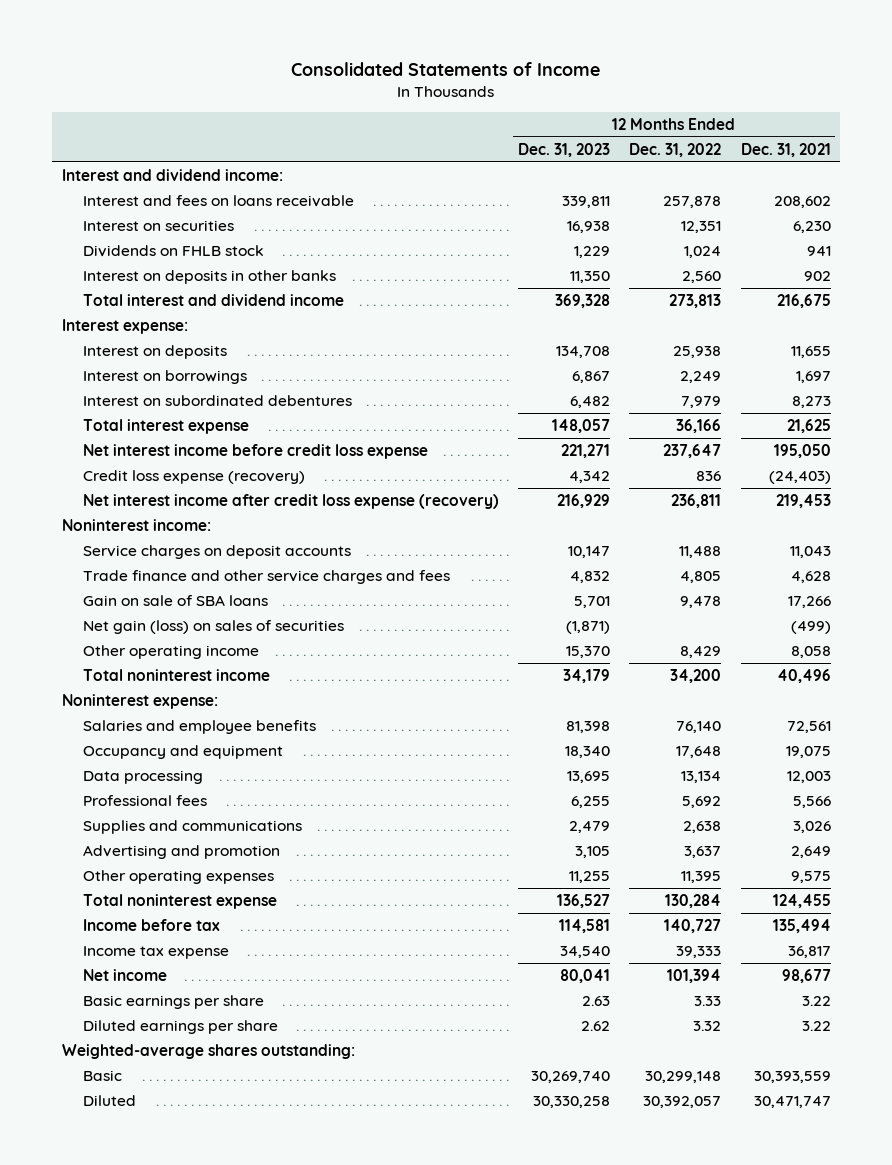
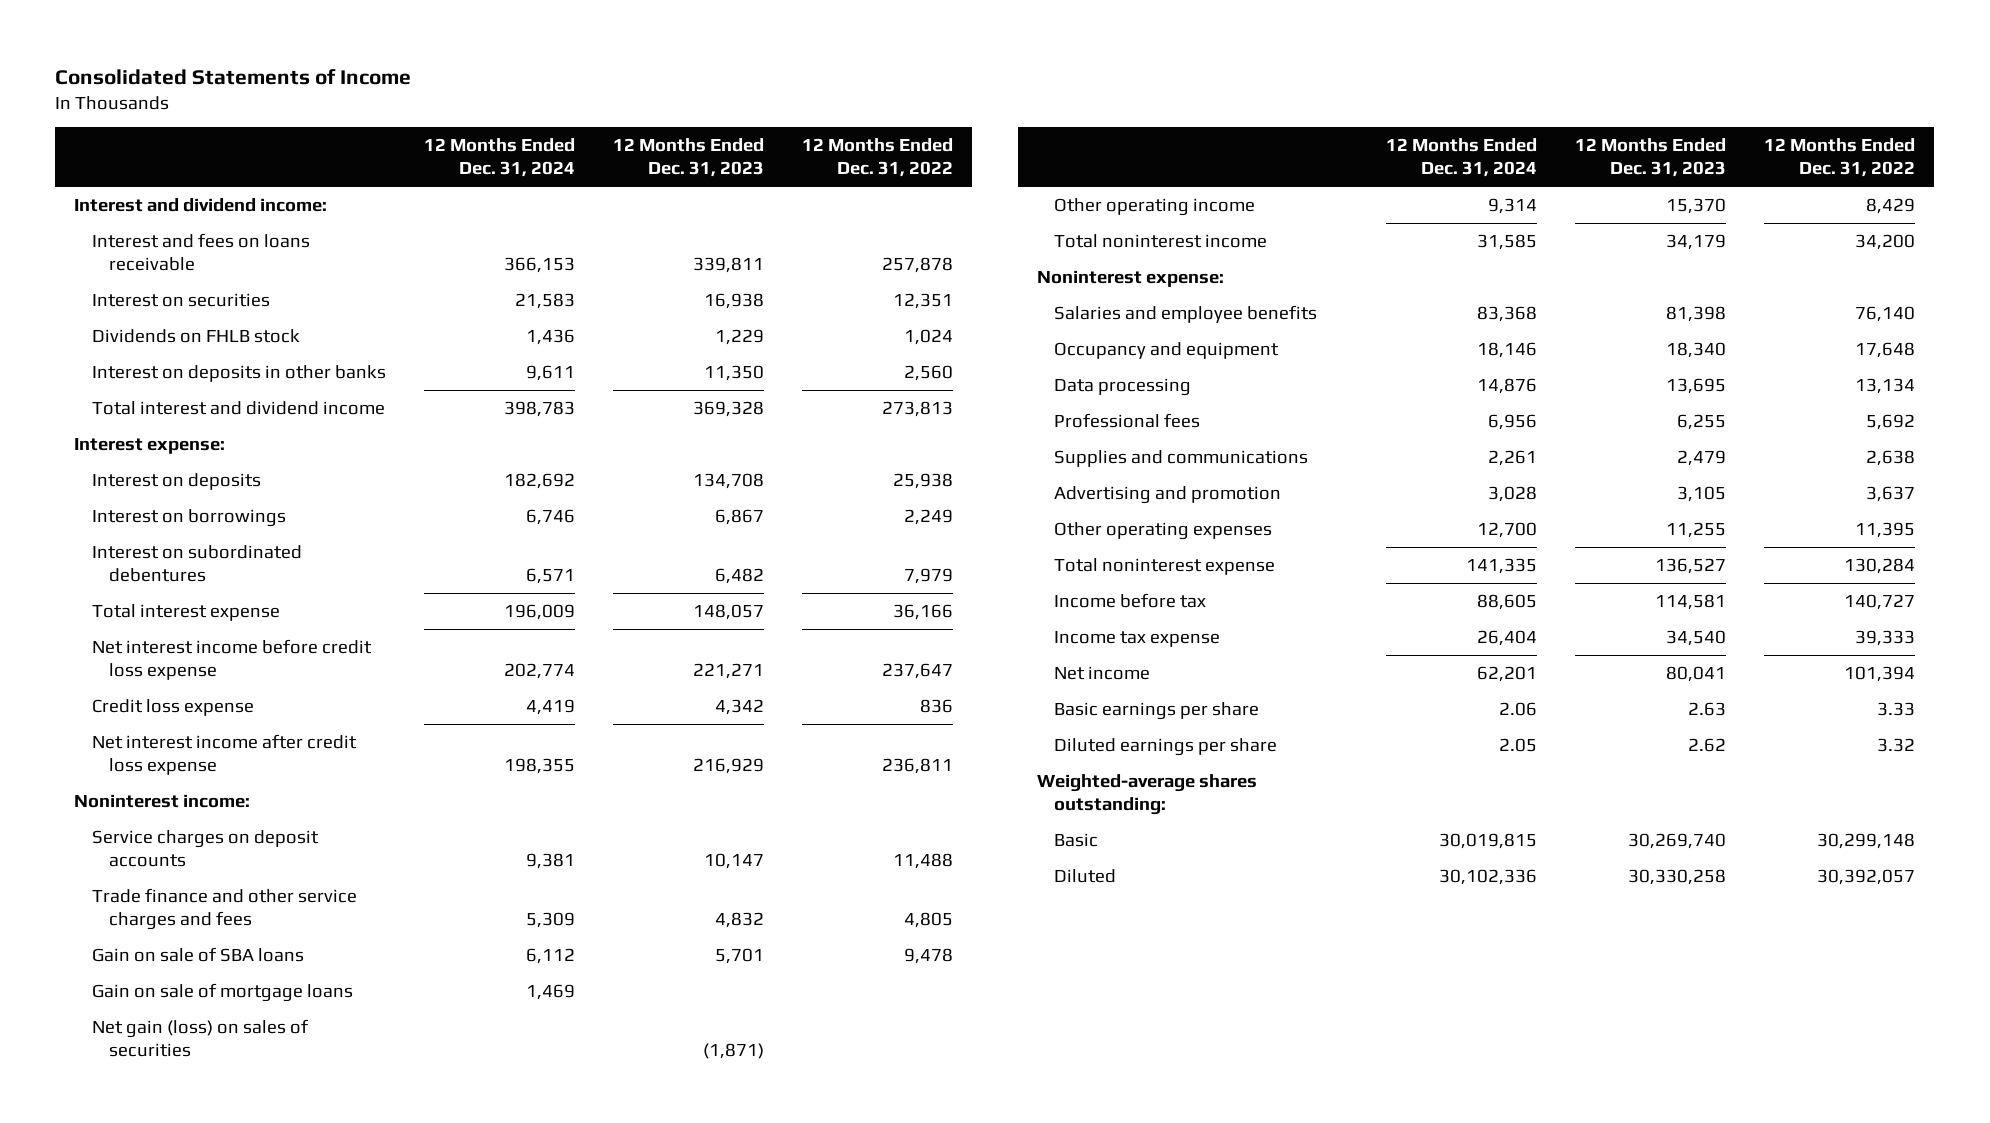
[740,142,831,157] Dec. 31, 2021 -> none
none -> [423,138,575,178] 12 Months Ended Dec. 31, 2024
[83,469,306,484] Credit loss expense (recovery) -> [91,699,254,717] Credit loss expense
[83,493,500,509] Net interest income after credit loss expense (recovery) -> [91,734,357,776] Net interest income after credit loss expense
none -> [91,983,353,1003] Gain on sale of mortgage loans

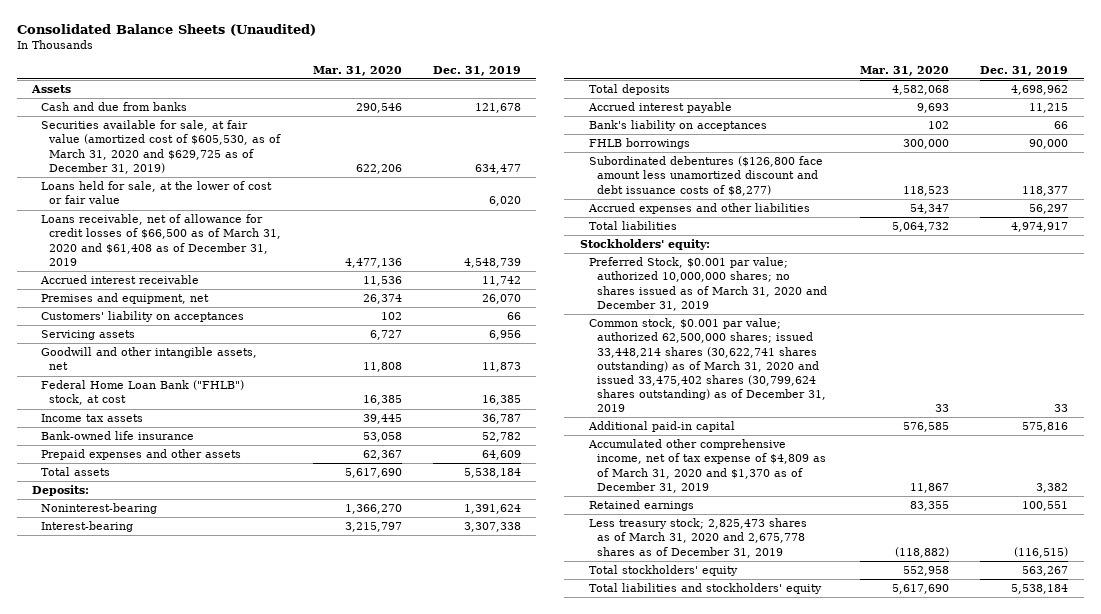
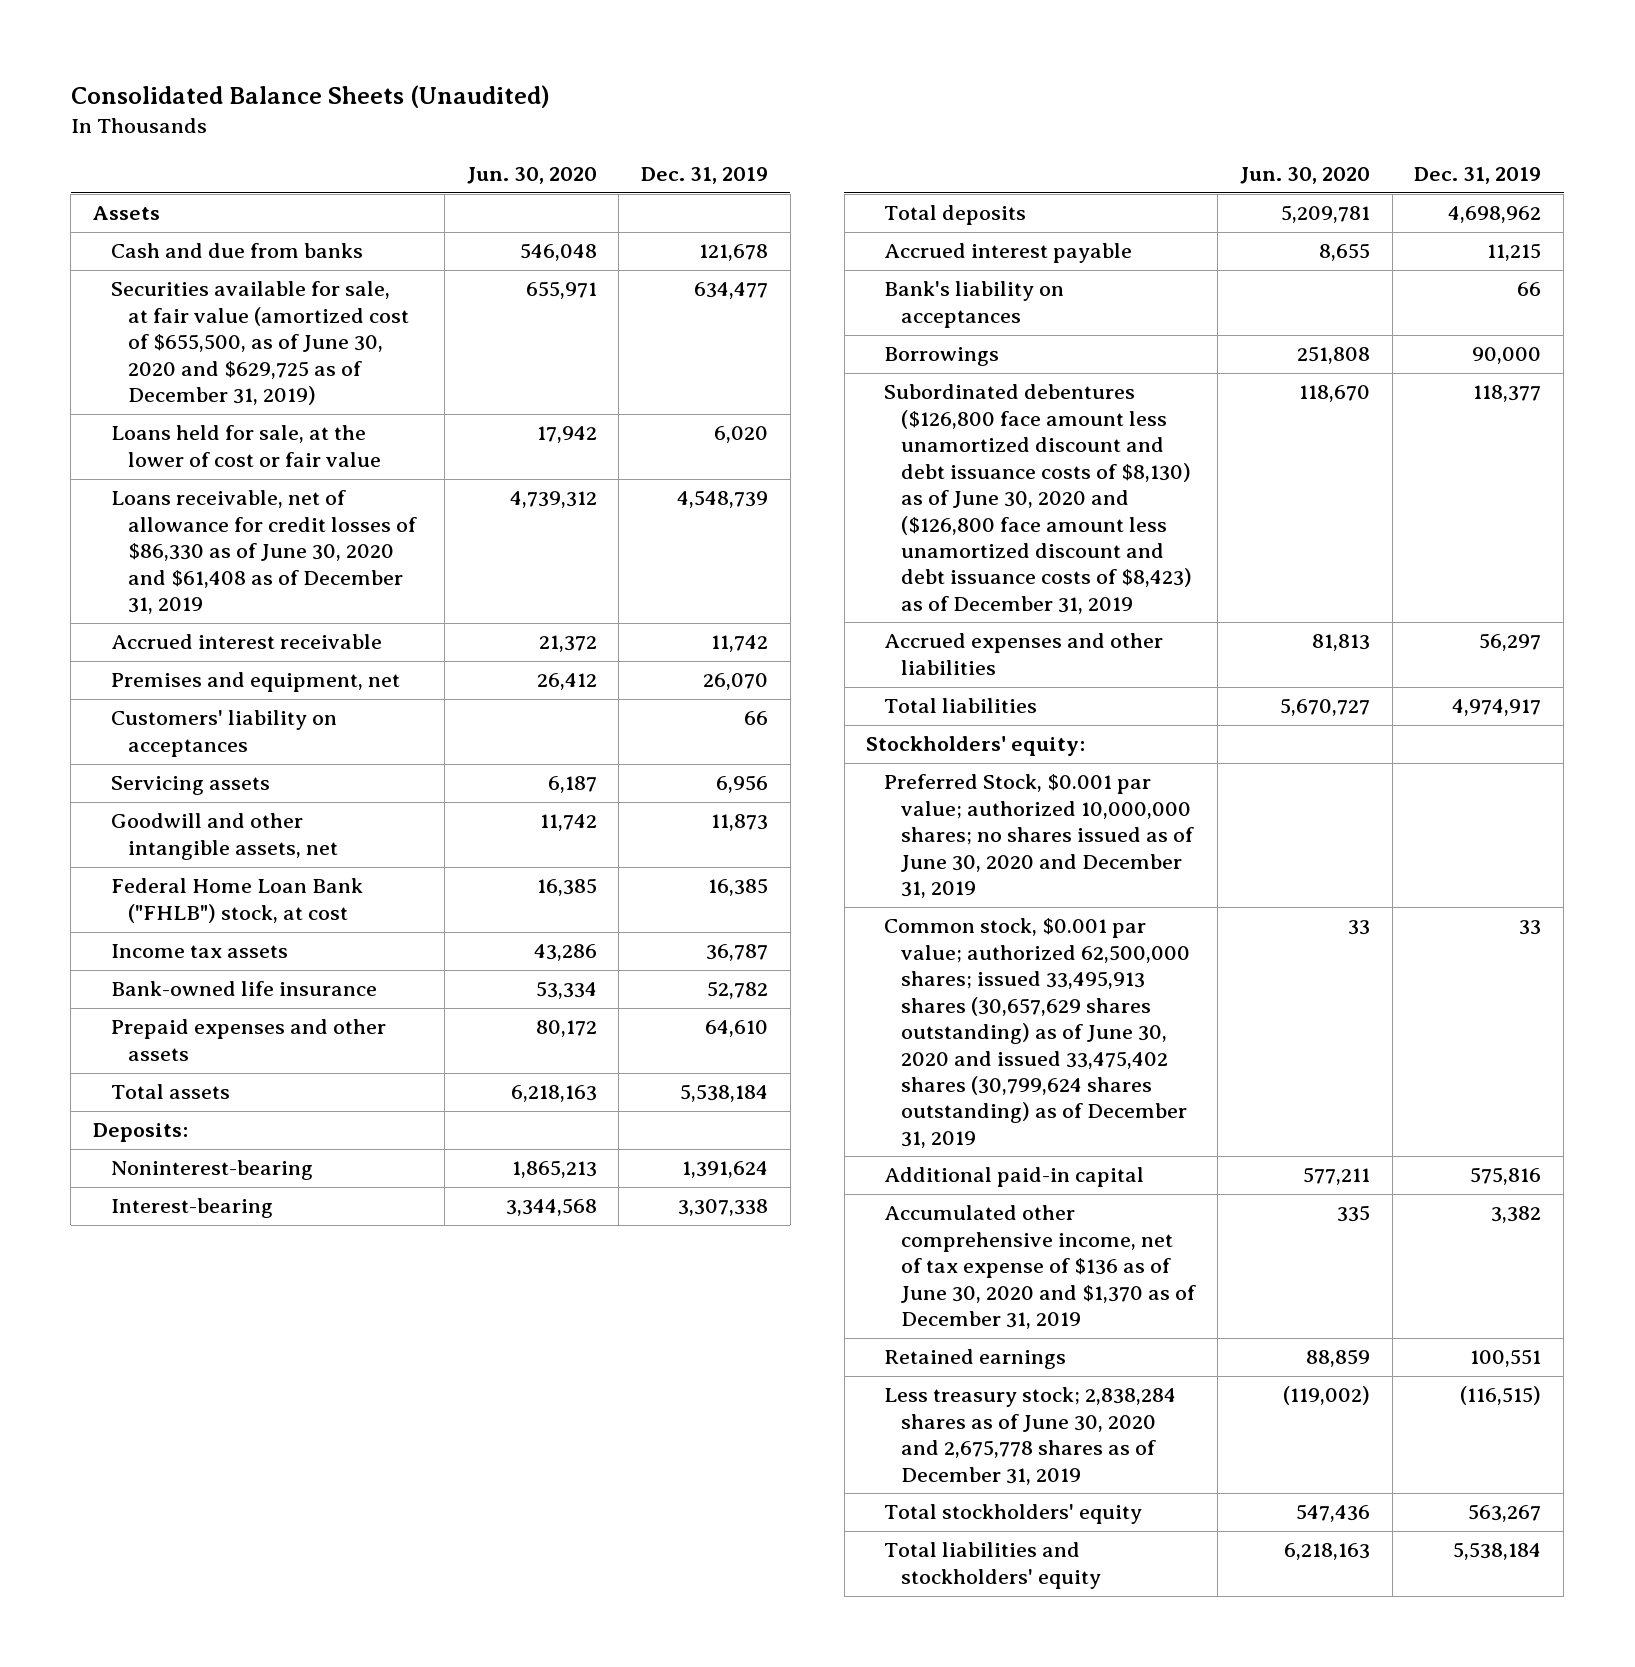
[312,65,402,76] Mar. 31, 2020 -> none
none -> [466,167,597,185] Jun. 30, 2020
[40,120,282,174] Securities available for sale, at fair value (amortized cost of $605,530, as of March 31, 2020 and $629,725 as of December 31, 2019) -> [110,281,410,406] Securities available for sale, at fair value (amortized cost of $655,500, as of June 30, 2020 and $629,725 as of December 31, 2019)
[40,214,282,266] Loans receivable, net of allowance for credit losses of $66,500 as of March 31, 2020 and $61,408 as of December 31, 2019 -> [110,490,418,615] Loans receivable, net of allowance for credit losses of $86,330 as of June 30, 2020 and $61,408 as of December 31, 2019
[481,450,521,461] 64,609 -> [705,1020,769,1038] 64,610
[588,138,690,150] FHLB borrowings -> [883,347,999,367] Borrowings
[588,156,823,196] Subordinated debentures ($126,800 face amount less unamortized discount and debt issuance costs of $8,277) -> [883,384,1193,614] Subordinated debentures ($126,800 face amount less unamortized discount and debt issuance costs of $8,130) as of June 30, 2020 and ($126,800 face amount less unamortized discount and debt issuance costs of $8,423) as of December 31, 2019
[588,257,828,311] Preferred Stock, $0.001 par value; authorized 10,000,000 shares; no shares issued as of March 31, 2020 and December 31, 2019 -> [883,774,1195,899] Preferred Stock, $0.001 par value; authorized 10,000,000 shares; no shares issued as of June 30, 2020 and December 31, 2019
[588,318,827,413] Common stock, $0.001 par value; authorized 62,500,000 shares; issued 33,448,214 shares (30,622,741 shares outstanding) as of March 31, 2020 and issued 33,475,402 shares (30,799,624 shares outstanding) as of December 31, 2019 -> [883,918,1191,1148] Common stock, $0.001 par value; authorized 62,500,000 shares; issued 33,495,913 shares (30,657,629 shares outstanding) as of June 30, 2020 and issued 33,475,402 shares (30,799,624 shares outstanding) as of December 31, 2019
[587,439,827,493] Accumulated other comprehensive income, net of tax expense of $4,809 as of March 31, 2020 and $1,370 as of December 31, 2019 -> [883,1205,1197,1330] Accumulated other comprehensive income, net of tax expense of $136 as of June 30, 2020 and $1,370 as of December 31, 2019
[588,518,807,558] Less treasury stock; 2,825,473 shares as of March 31, 2020 and 2,675,778 shares as of December 31, 2019 -> [883,1387,1176,1485] Less treasury stock; 2,838,284 shares as of June 30, 2020 and 2,675,778 shares as of December 31, 2019

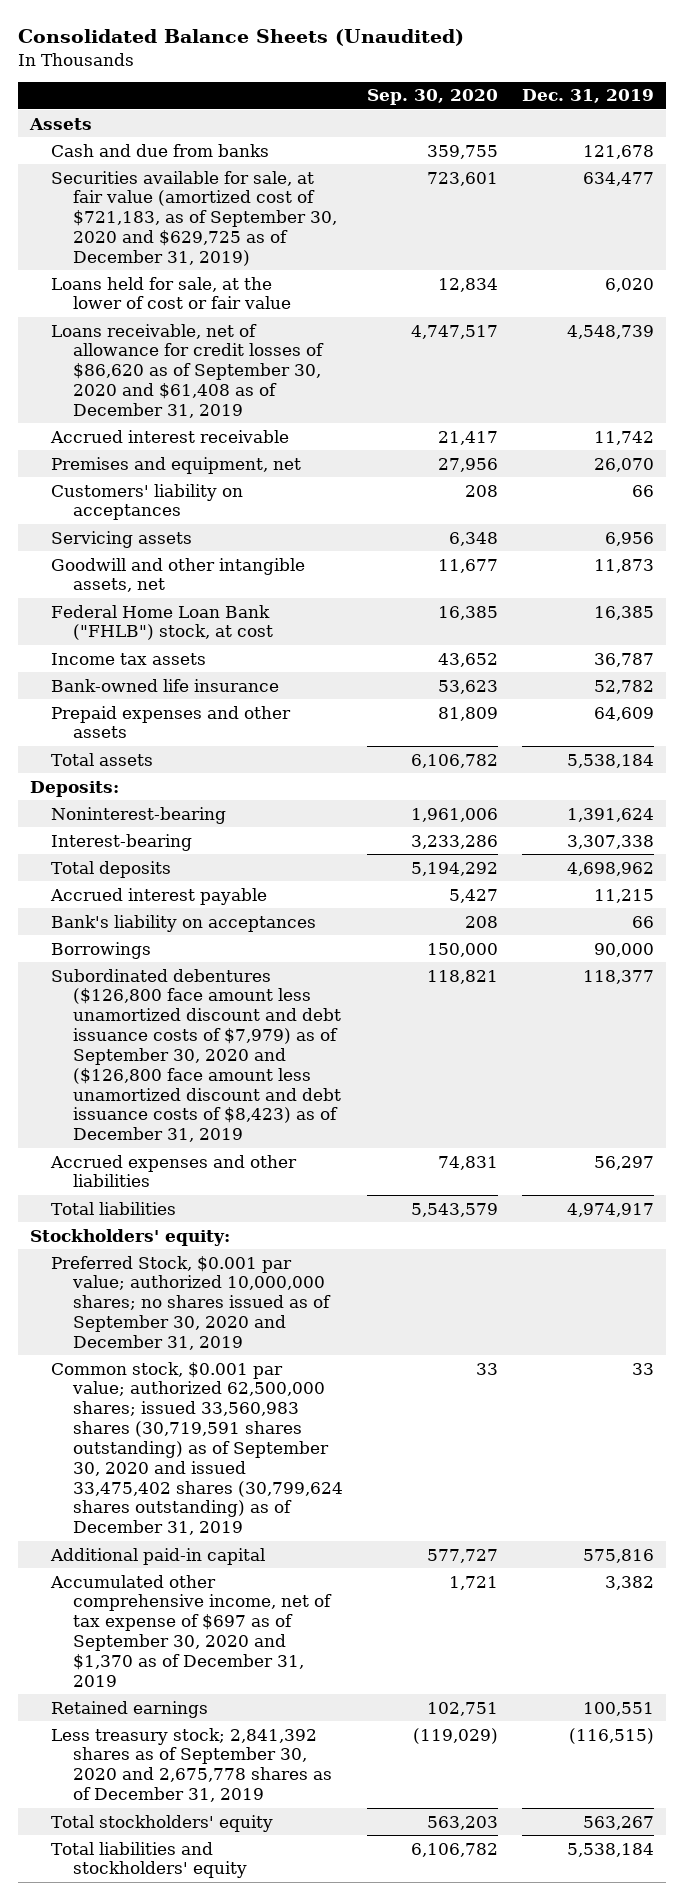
[466,167,597,185] Jun. 30, 2020 -> none
none -> [366,89,498,106] Sep. 30, 2020
[110,281,410,406] Securities available for sale, at fair value (amortized cost of $655,500, as of June 30, 2020 and $629,725 as of December 31, 2019) -> [51,170,337,266] Securities available for sale, at fair value (amortized cost of $721,183, as of September 30, 2020 and $629,725 as of December 31, 2019)
[110,490,418,615] Loans receivable, net of allowance for credit losses of $86,330 as of June 30, 2020 and $61,408 as of December 31, 2019 -> [51,323,324,418] Loans receivable, net of allowance for credit losses of $86,620 as of September 30, 2020 and $61,408 as of December 31, 2019
[705,1020,769,1038] 64,610 -> [593,706,654,721] 64,609
[883,384,1193,614] Subordinated debentures ($126,800 face amount less unamortized discount and debt issuance costs of $8,130) as of June 30, 2020 and ($126,800 face amount less unamortized discount and debt issuance costs of $8,423) as of December 31, 2019 -> [51,968,341,1143] Subordinated debentures ($126,800 face amount less unamortized discount and debt issuance costs of $7,979) as of September 30, 2020 and ($126,800 face amount less unamortized discount and debt issuance costs of $8,423) as of December 31, 2019
[883,774,1195,899] Preferred Stock, $0.001 par value; authorized 10,000,000 shares; no shares issued as of June 30, 2020 and December 31, 2019 -> [51,1255,331,1350] Preferred Stock, $0.001 par value; authorized 10,000,000 shares; no shares issued as of September 30, 2020 and December 31, 2019
[883,918,1191,1148] Common stock, $0.001 par value; authorized 62,500,000 shares; issued 33,495,913 shares (30,657,629 shares outstanding) as of June 30, 2020 and issued 33,475,402 shares (30,799,624 shares outstanding) as of December 31, 2019 -> [51,1361,343,1536] Common stock, $0.001 par value; authorized 62,500,000 shares; issued 33,560,983 shares (30,719,591 shares outstanding) as of September 30, 2020 and issued 33,475,402 shares (30,799,624 shares outstanding) as of December 31, 2019
[883,1205,1197,1330] Accumulated other comprehensive income, net of tax expense of $136 as of June 30, 2020 and $1,370 as of December 31, 2019 -> [50,1574,332,1687] Accumulated other comprehensive income, net of tax expense of $697 as of September 30, 2020 and $1,370 as of December 31, 2019
[883,1387,1176,1485] Less treasury stock; 2,838,284 shares as of June 30, 2020 and 2,675,778 shares as of December 31, 2019 -> [51,1727,332,1803] Less treasury stock; 2,841,392 shares as of September 30, 2020 and 2,675,778 shares as of December 31, 2019

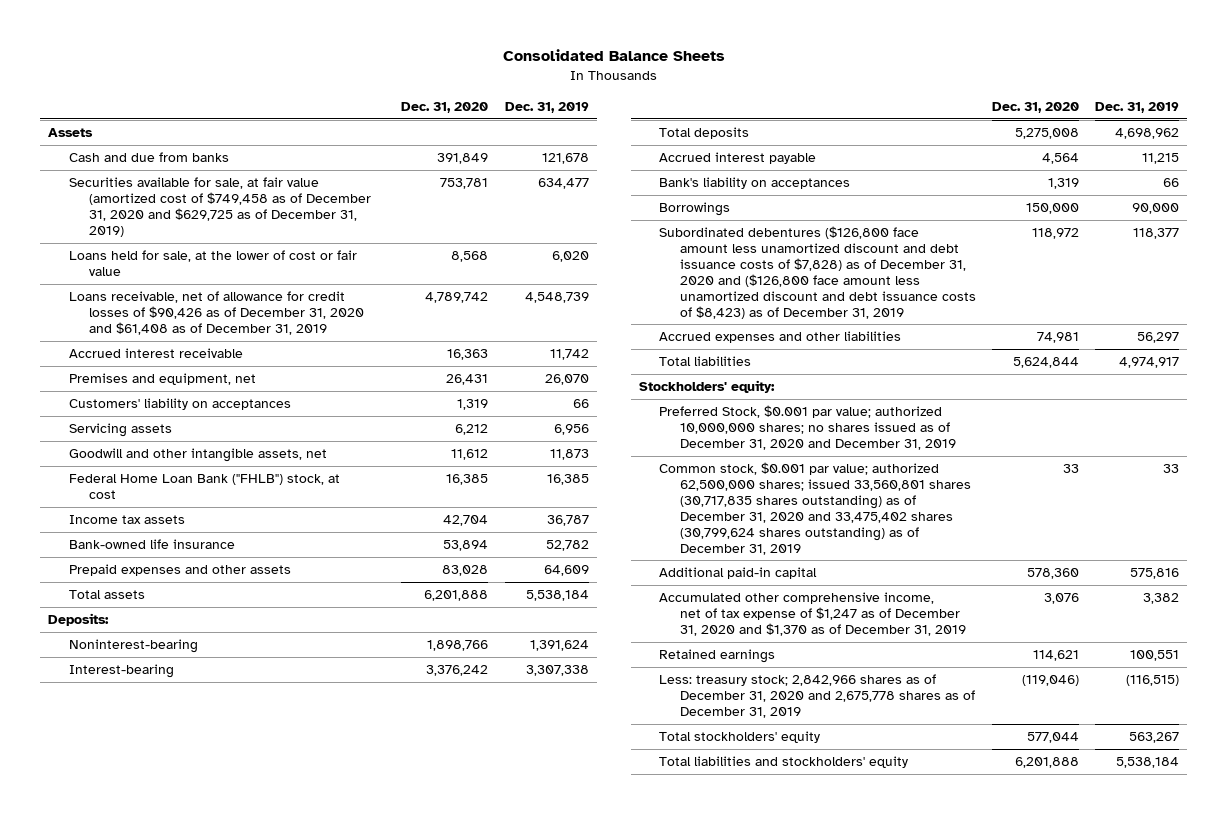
[17,29,464,47] Consolidated Balance Sheets (Unaudited) -> [502,49,725,62] Consolidated Balance Sheets
[366,89,498,106] Sep. 30, 2020 -> none
none -> [401,101,489,113] Dec. 31, 2020
[51,170,337,266] Securities available for sale, at fair value (amortized cost of $721,183, as of September 30, 2020 and $629,725 as of December 31, 2019) -> [68,177,372,237] Securities available for sale, at fair value (amortized cost of $749,458 as of December 31, 2020 and $629,725 as of December 31, 2019)
[51,323,324,418] Loans receivable, net of allowance for credit losses of $86,620 as of September 30, 2020 and $61,408 as of December 31, 2019 -> [68,291,365,335] Loans receivable, net of allowance for credit losses of $90,426 as of December 31, 2020 and $61,408 as of December 31, 2019
[51,968,341,1143] Subordinated debentures ($126,800 face amount less unamortized discount and debt issuance costs of $7,979) as of September 30, 2020 and ($126,800 face amount less unamortized discount and debt issuance costs of $8,423) as of December 31, 2019 -> [659,226,976,319] Subordinated debentures ($126,800 face amount less unamortized discount and debt issuance costs of $7,828) as of December 31, 2020 and ($126,800 face amount less unamortized discount and debt issuance costs of $8,423) as of December 31, 2019
[51,1255,331,1350] Preferred Stock, $0.001 par value; authorized 10,000,000 shares; no shares issued as of September 30, 2020 and December 31, 2019 -> [659,405,956,450] Preferred Stock, $0.001 par value; authorized 10,000,000 shares; no shares issued as of December 31, 2020 and December 31, 2019
[51,1361,343,1536] Common stock, $0.001 par value; authorized 62,500,000 shares; issued 33,560,983 shares (30,719,591 shares outstanding) as of September 30, 2020 and issued 33,475,402 shares (30,799,624 shares outstanding) as of December 31, 2019 -> [659,462,971,555] Common stock, $0.001 par value; authorized 62,500,000 shares; issued 33,560,801 shares (30,717,835 shares outstanding) as of December 31, 2020 and 33,475,402 shares (30,799,624 shares outstanding) as of December 31, 2019
[50,1574,332,1687] Accumulated other comprehensive income, net of tax expense of $697 as of September 30, 2020 and $1,370 as of December 31, 2019 -> [659,592,966,636] Accumulated other comprehensive income, net of tax expense of $1,247 as of December 31, 2020 and $1,370 as of December 31, 2019
[51,1727,332,1803] Less treasury stock; 2,841,392 shares as of September 30, 2020 and 2,675,778 shares as of December 31, 2019 -> [659,674,975,718] Less: treasury stock; 2,842,966 shares as of December 31, 2020 and 2,675,778 shares as of December 31, 2019

